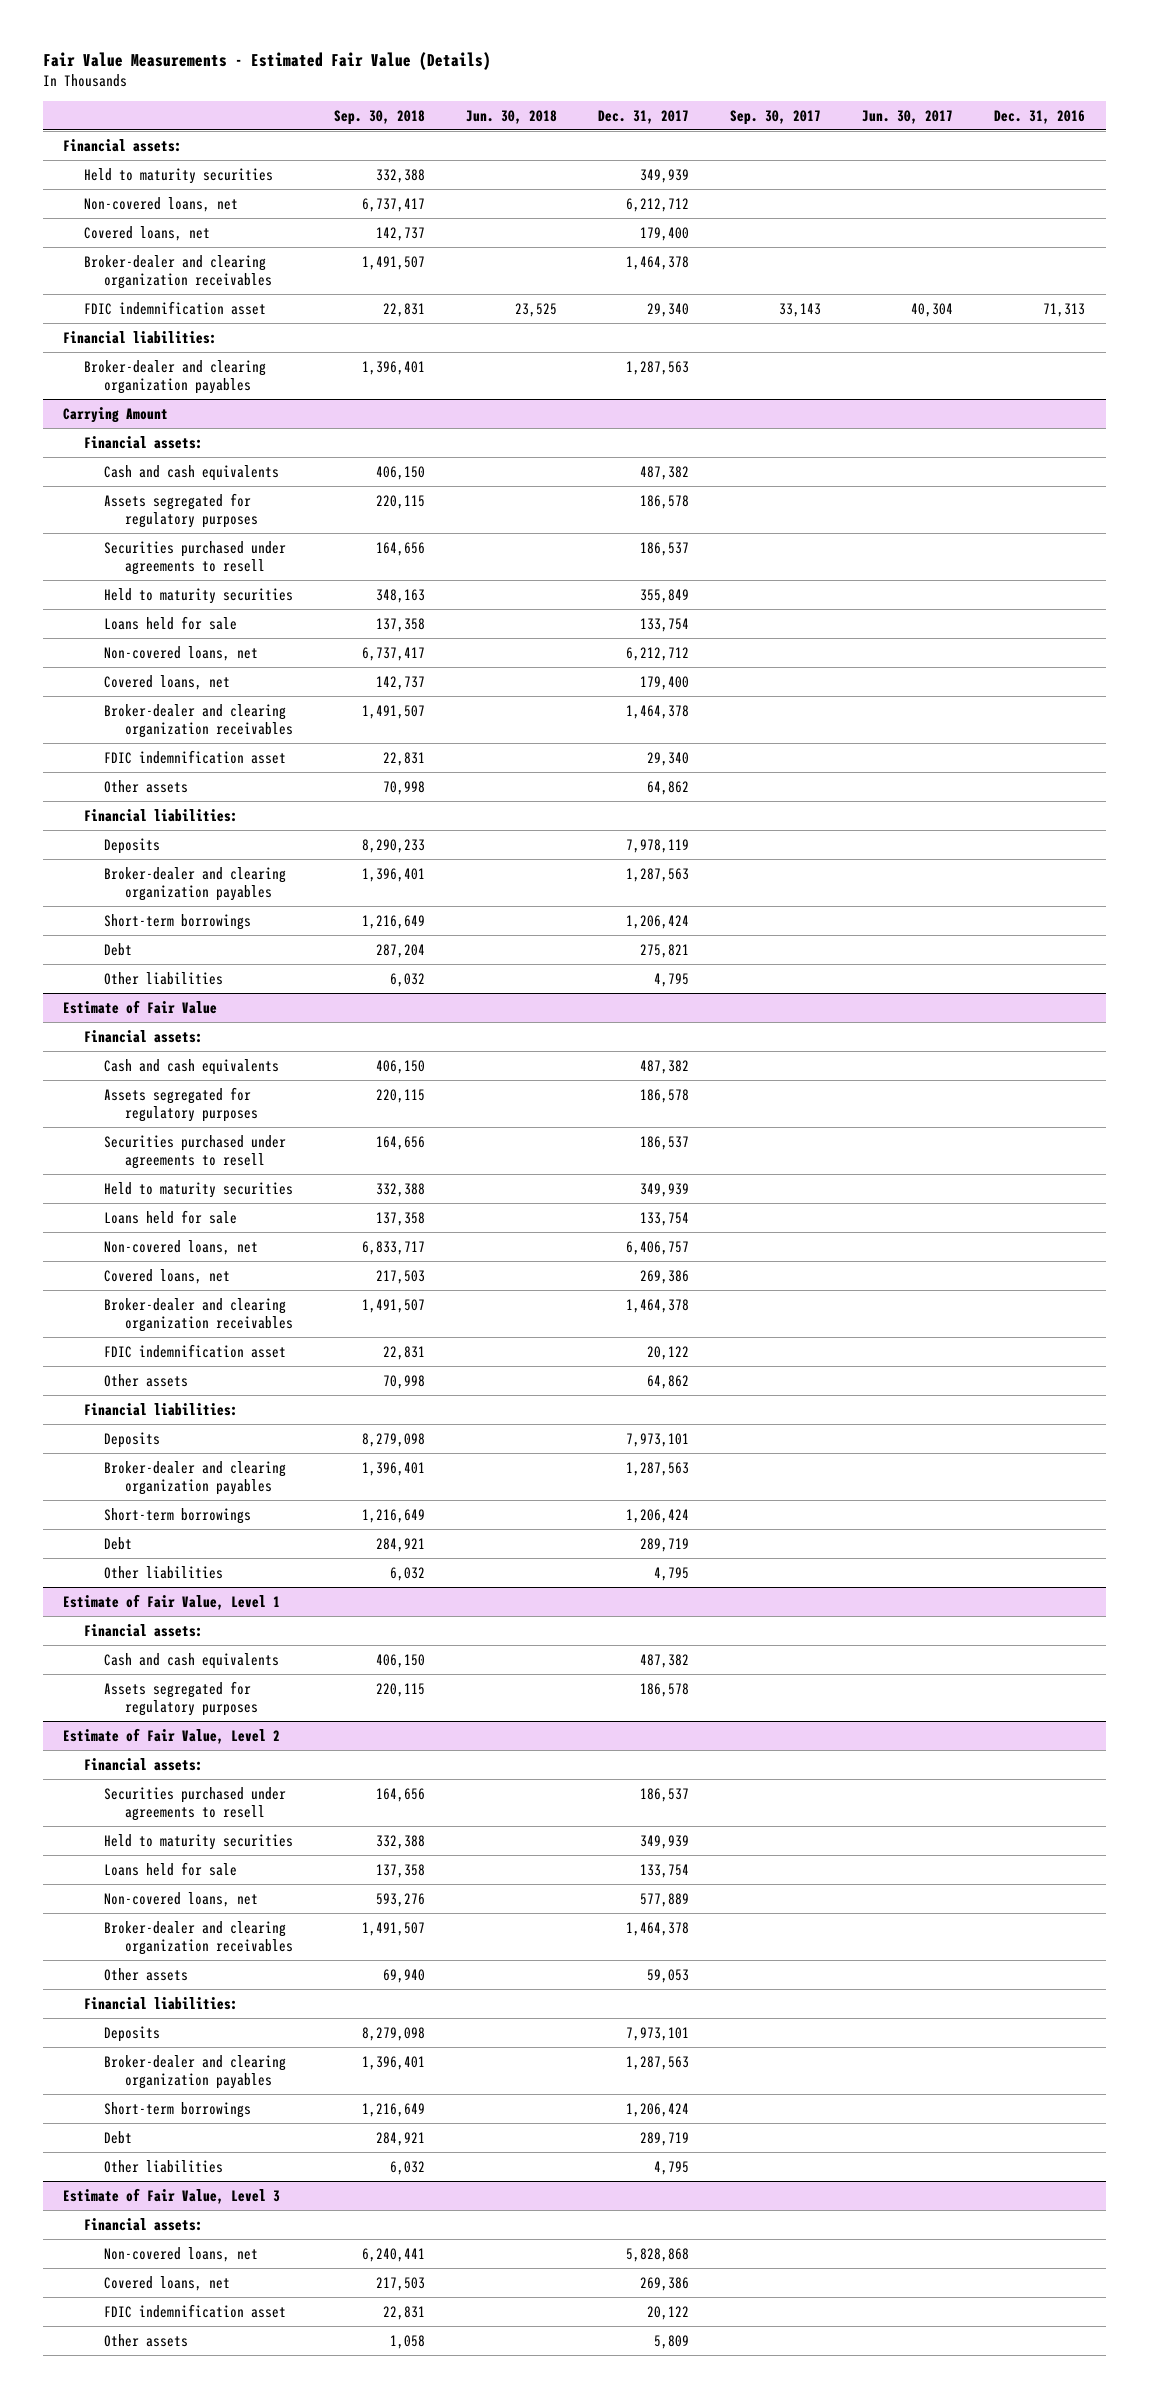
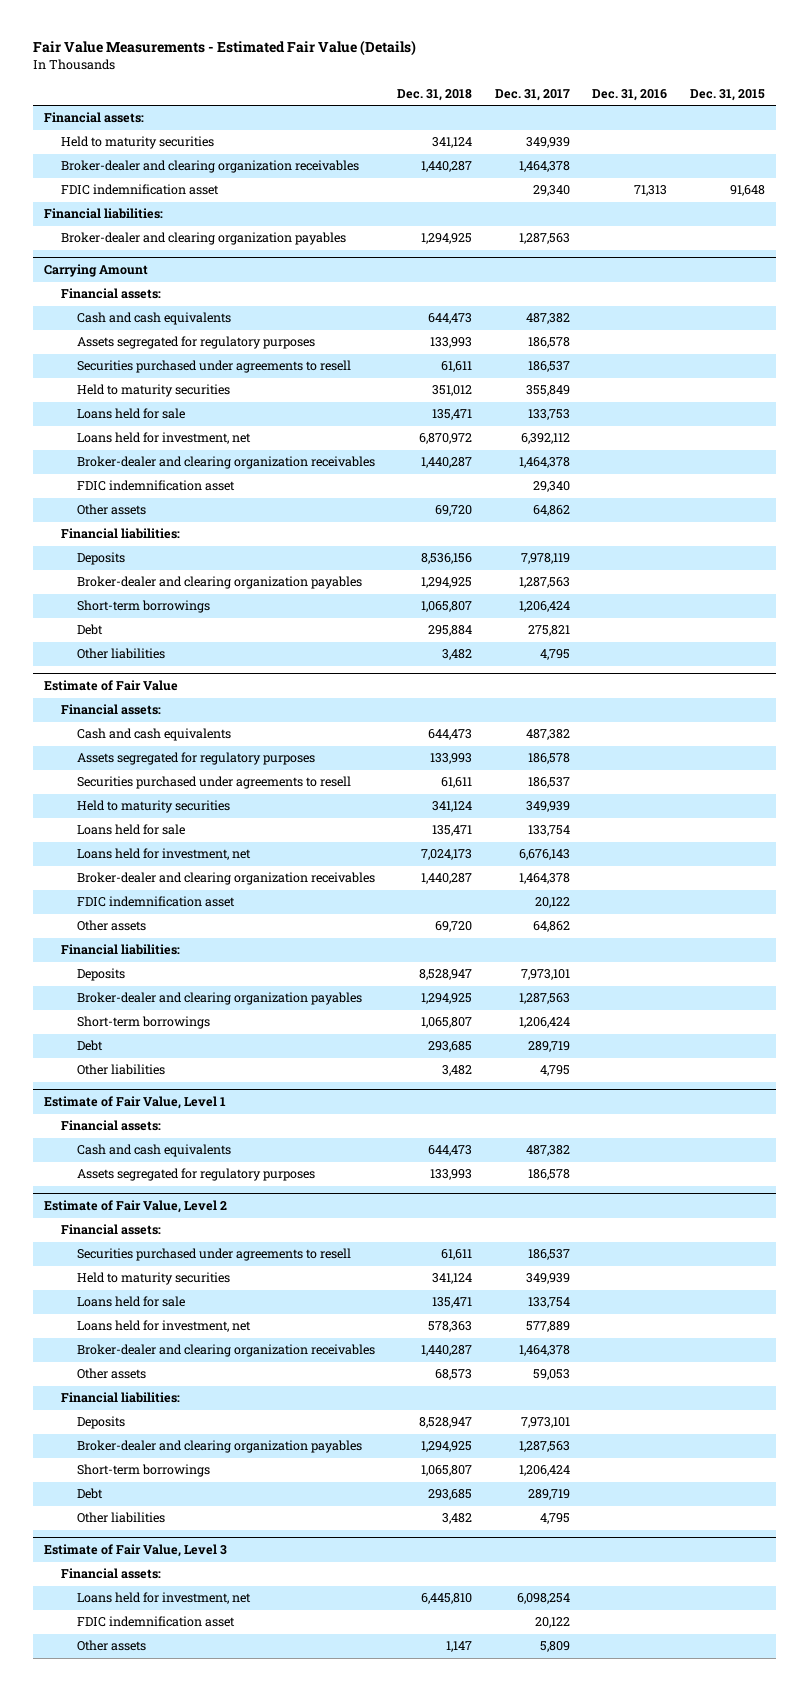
[334,109,426,125] Sep. 30, 2018 -> none
[466,109,558,124] Jun. 30, 2018 -> none
[730,109,822,125] Sep. 30, 2017 -> none
[862,109,954,124] Jun. 30, 2017 -> none
none -> [397,88,473,101] Dec. 31, 2018
none -> [689,88,765,101] Dec. 31, 2015
[83,196,238,212] Non-covered loans, net -> none
[83,225,210,241] Covered loans, net -> none
[104,645,259,661] Non-covered loans, net -> none
[104,674,231,690] Covered loans, net -> none
[640,617,690,632] 133,754 -> [527,409,570,421] 133,753
none -> [76,432,251,445] Loans held for investment, net
[104,1239,259,1255] Non-covered loans, net -> none
[104,1268,231,1284] Covered loans, net -> none
none -> [76,848,251,861] Loans held for investment, net
[104,1891,259,1907] Non-covered loans, net -> [76,1320,251,1333] Loans held for investment, net
[104,2246,259,2262] Non-covered loans, net -> none
[104,2275,231,2291] Covered loans, net -> none
none -> [76,1592,251,1605] Loans held for investment, net

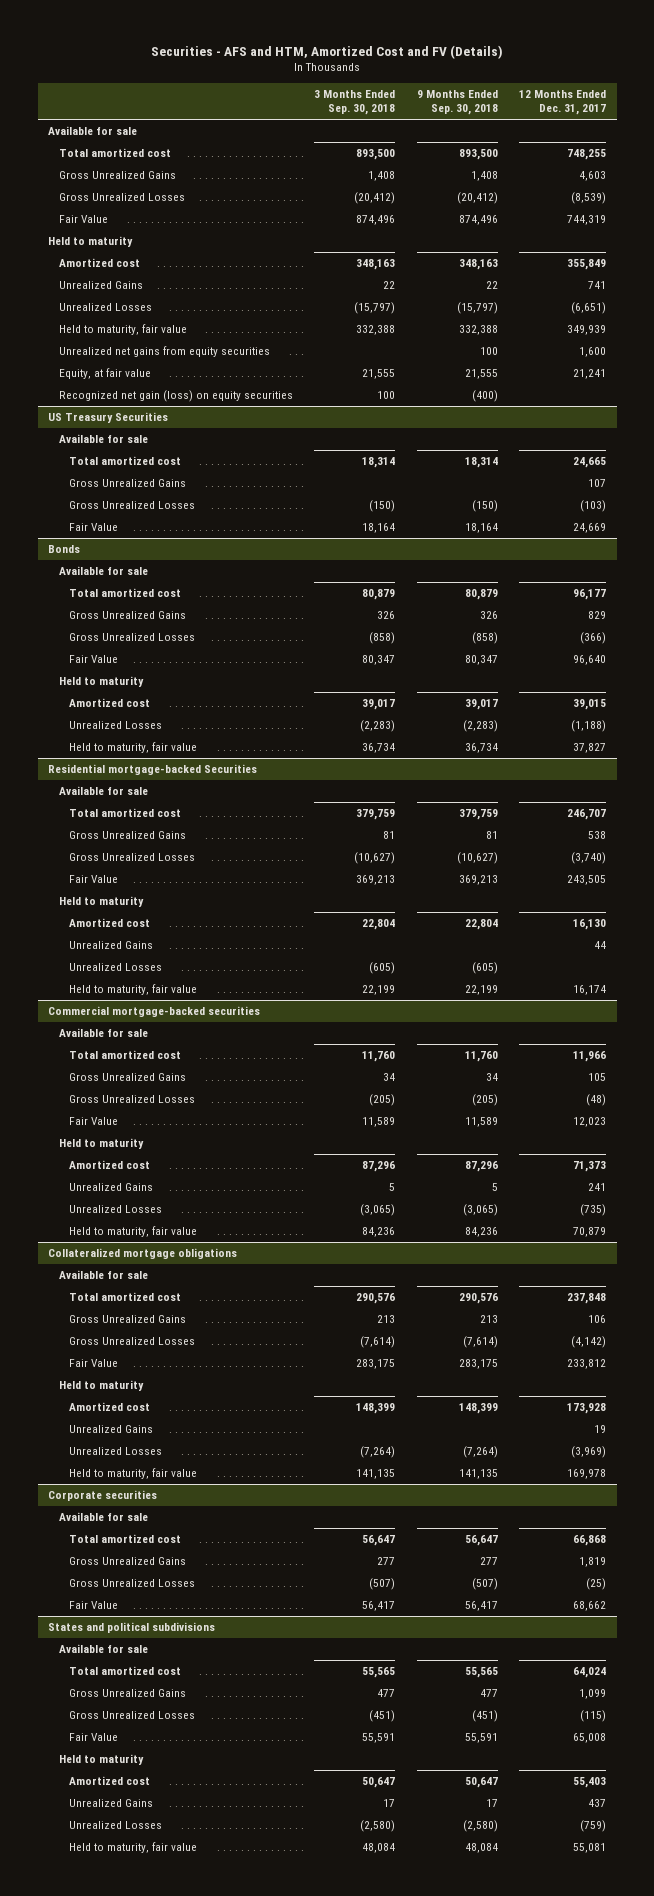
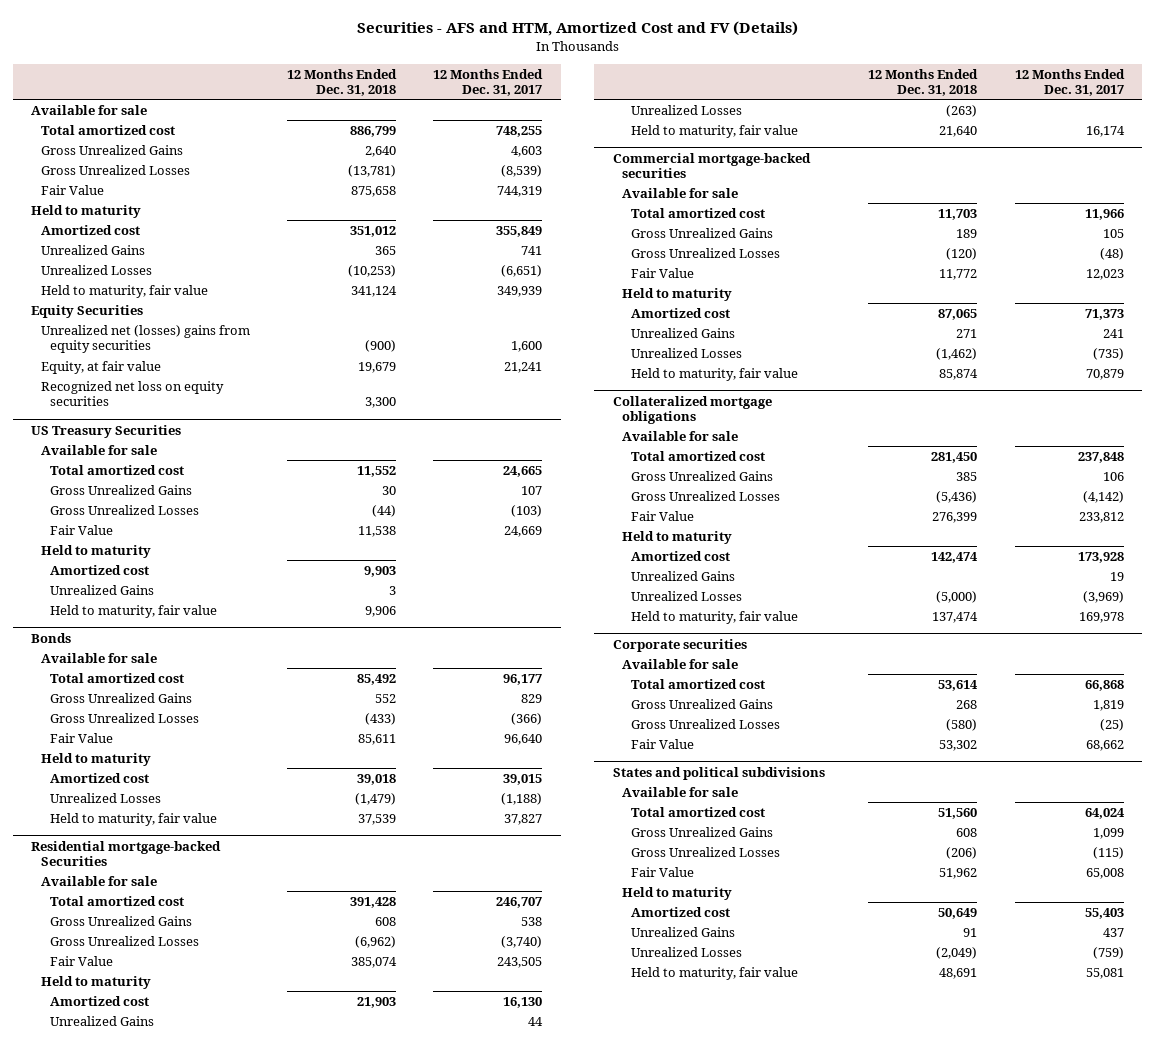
[314,90,396,116] 3 Months Ended Sep. 30, 2018 -> none
[416,90,498,116] 9 Months Ended Sep. 30, 2018 -> none
none -> [287,68,398,96] 12 Months Ended Dec. 31, 2018
none -> [31,304,144,318] Equity Securities
[58,346,270,358] Unrealized net gains from equity securities -> [40,324,250,354] Unrealized net (losses) gains from equity securities
[58,390,293,403] Recognized net gain (loss) on equity securities -> [40,380,224,407] Recognized net loss on equity securities
none -> [40,544,151,558] Held to maturity
none -> [50,564,150,575] Amortized cost
none -> [50,584,155,595] Unrealized Gains
none -> [50,604,218,618] Held to maturity, fair value

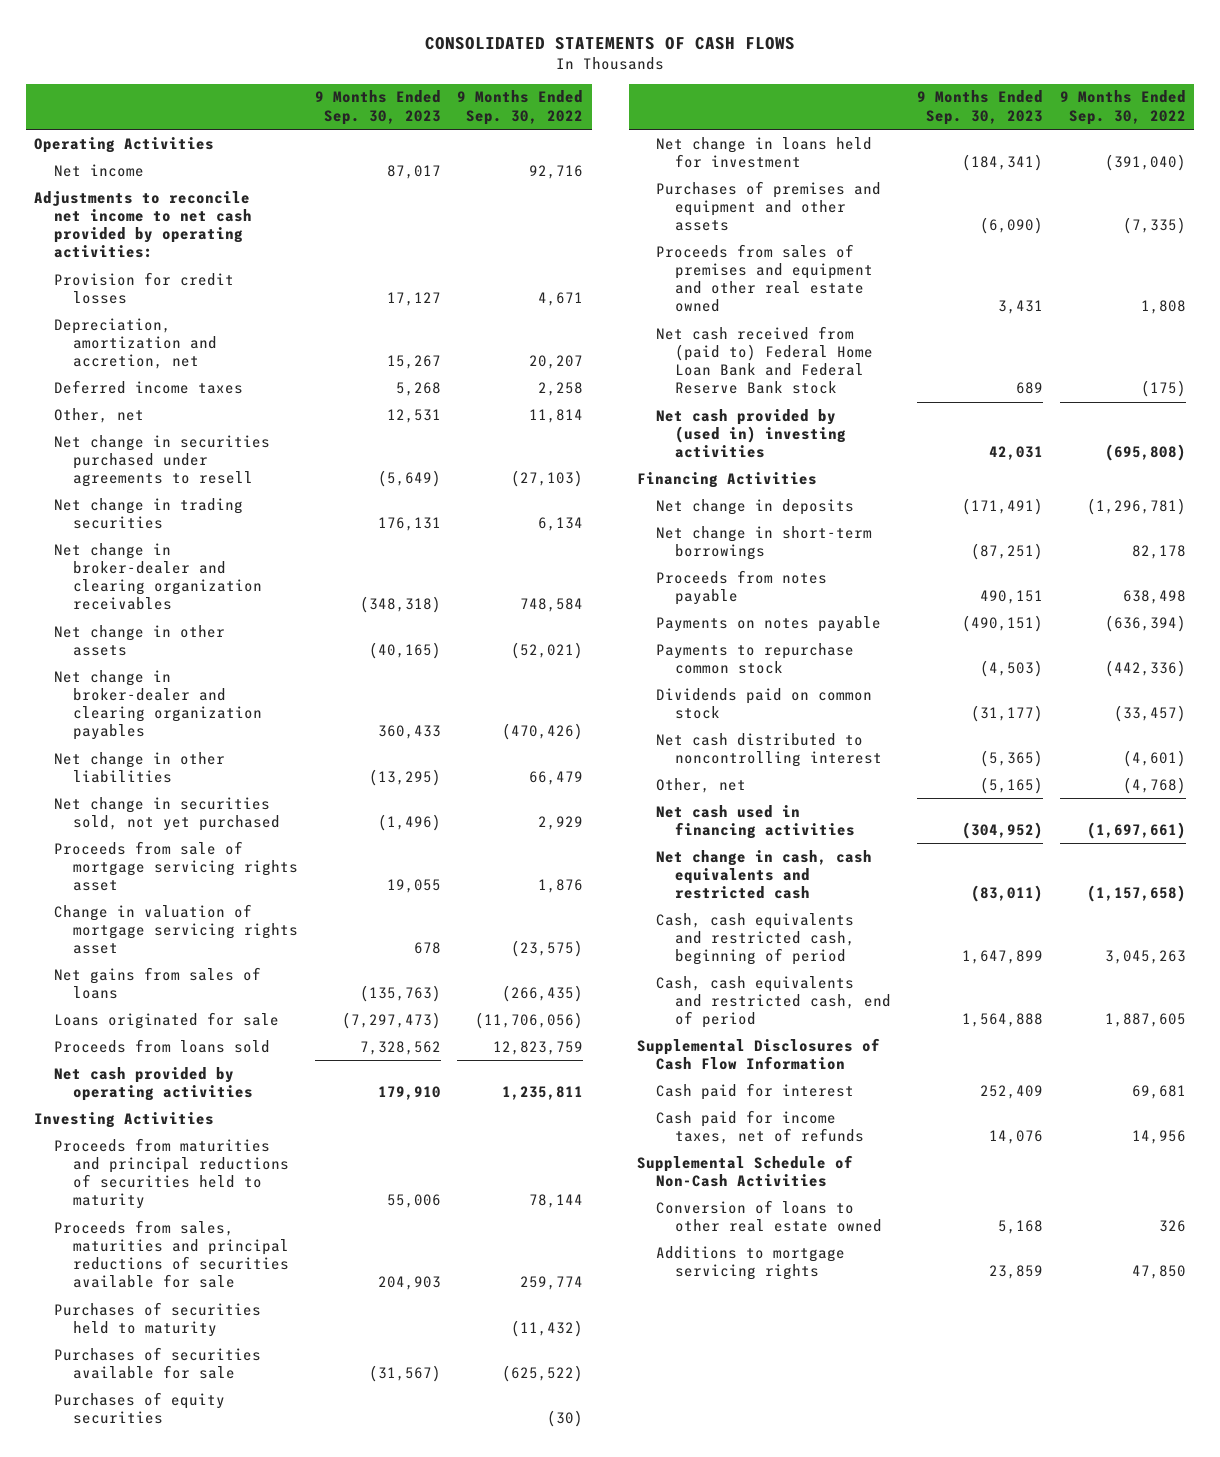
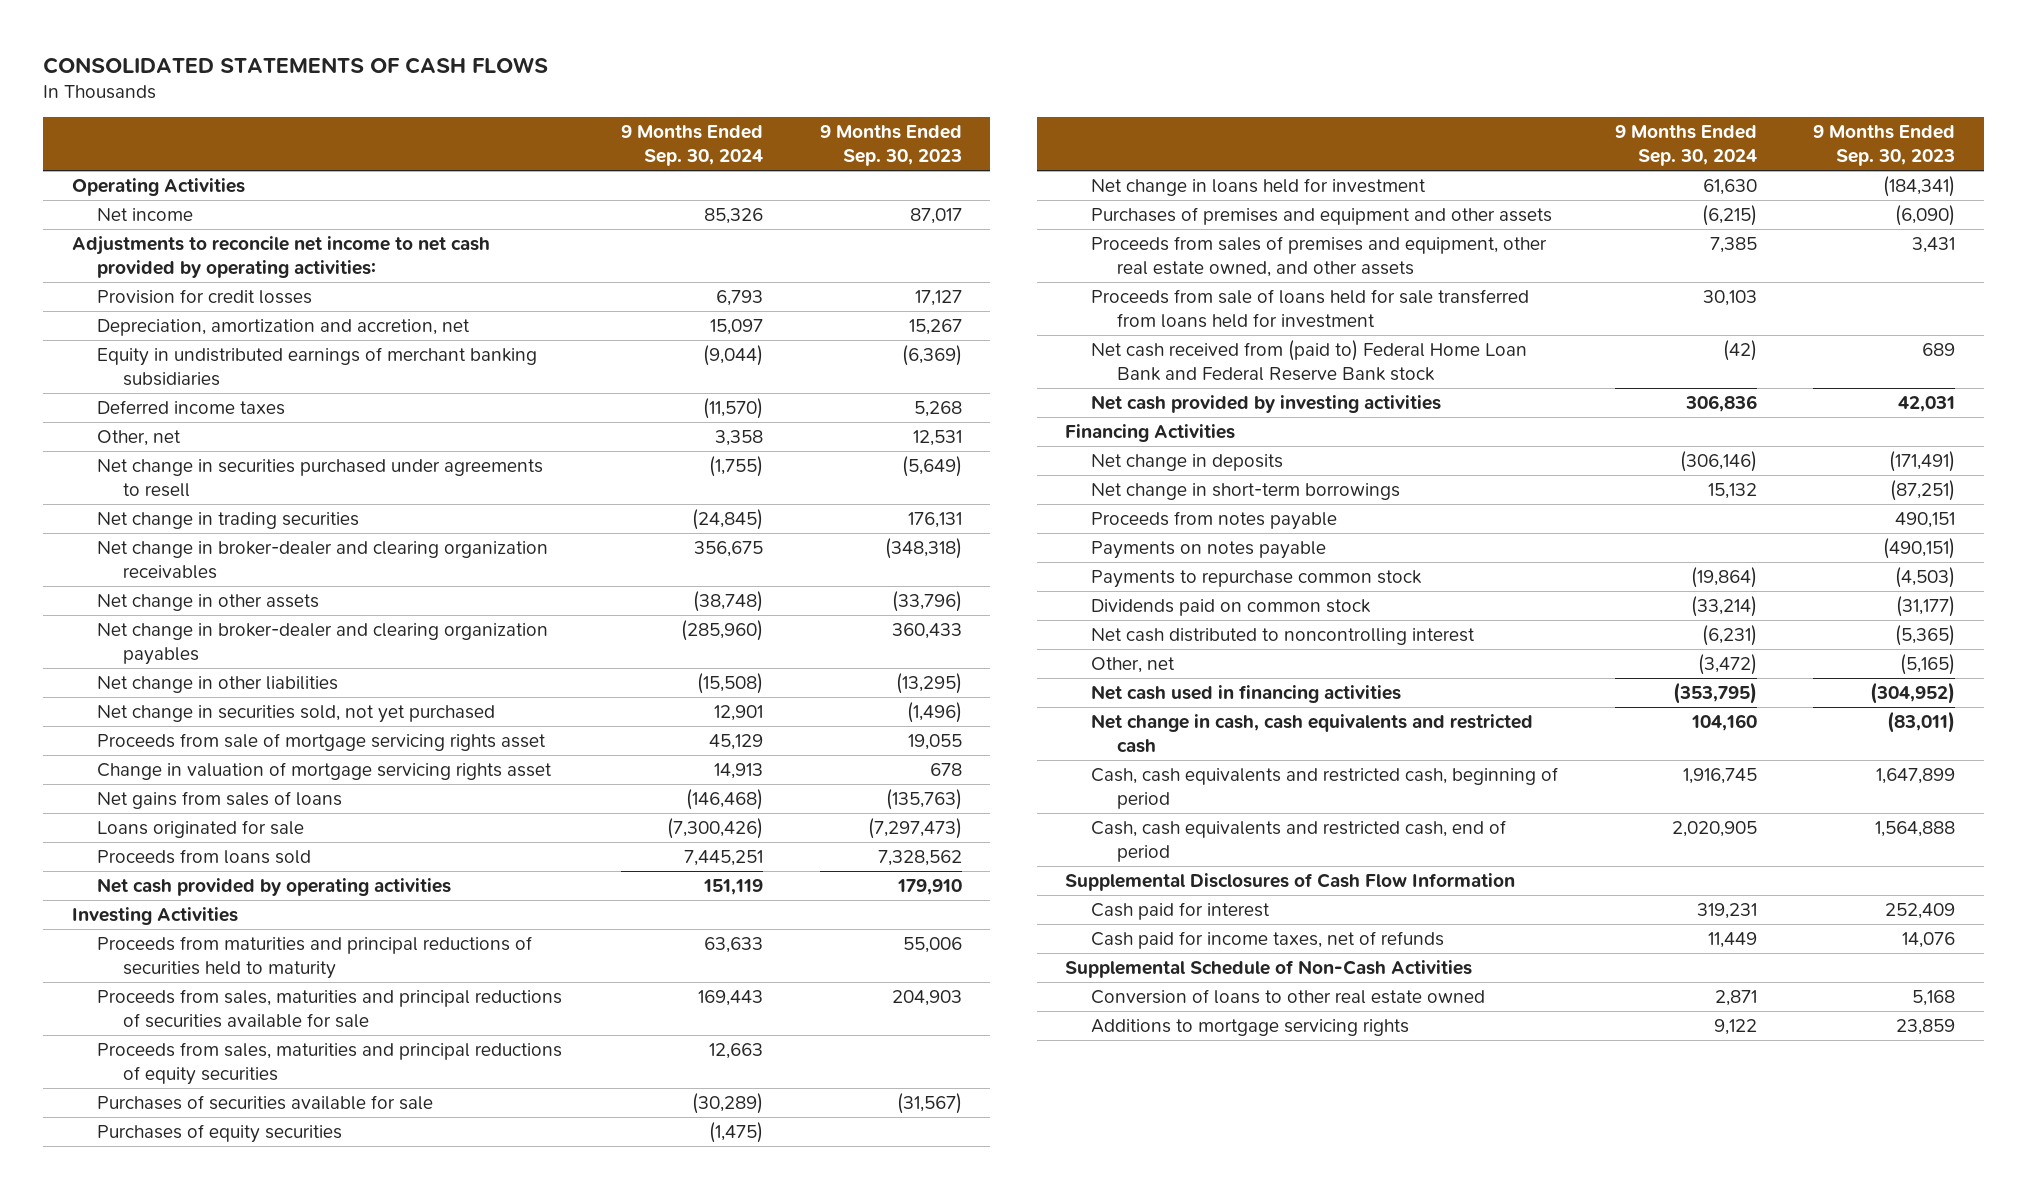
[457,90,584,125] 9 Months Ended Sep. 30, 2022 -> none
none -> [620,125,763,166] 9 Months Ended Sep. 30, 2024
none -> [97,347,538,386] Equity in undistributed earnings of merchant banking subsidiaries
[368,641,441,659] (40,165) -> [891,591,962,613] (33,796)
[53,1301,261,1337] Purchases of securities held to maturity -> none
none -> [97,1042,563,1085] Proceeds from sales, maturities and principal reductions of equity securities
[656,243,874,313] Proceeds from sales of premises and equipment and other real estate owned -> [1091,236,1548,277] Proceeds from sales of premises and equipment, other real estate owned, and other assets
none -> [1091,289,1530,328] Proceeds from sale of loans held for sale transferred from loans held for investment
[656,408,847,459] Net cash provided by (used in) investing activities -> [1091,395,1442,414] Net cash provided by investing activities

